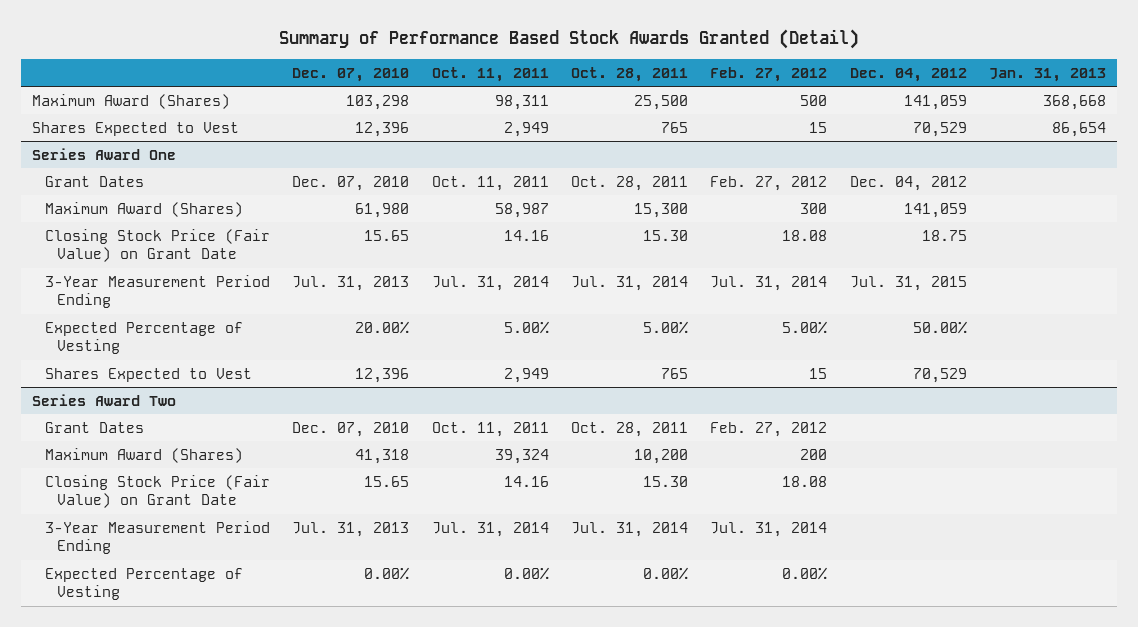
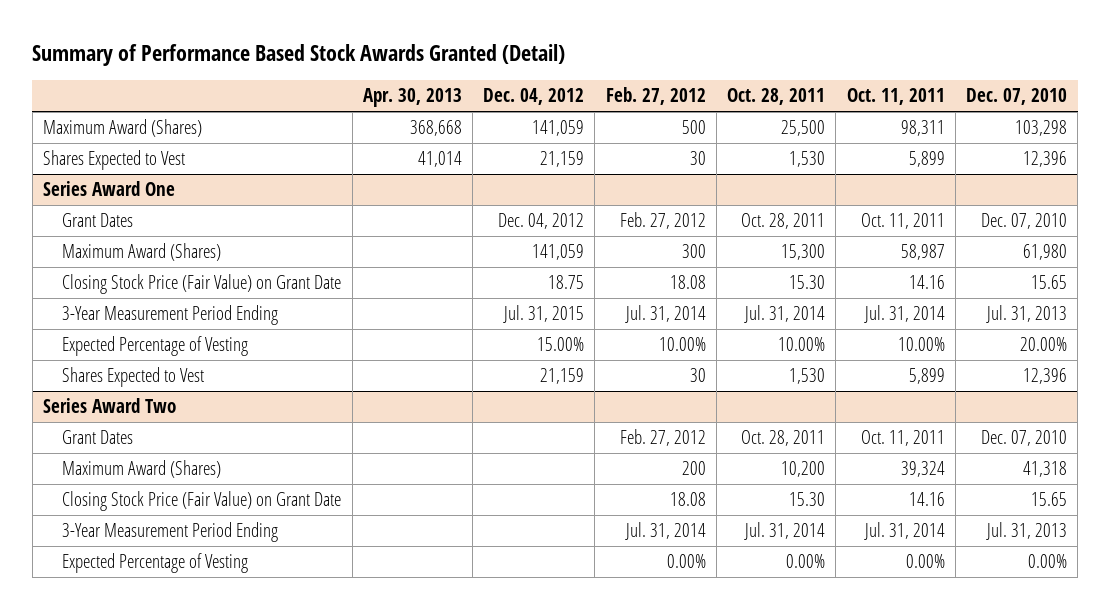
[989,67,1107,82] Jan. 31, 2013 -> none
none -> [362,88,462,108] Apr. 30, 2013
[503,121,549,137] 2,949 -> [908,151,945,168] 5,899
[660,121,688,133] 765 -> [789,151,826,168] 1,530
[809,121,828,133] 15 -> [689,151,706,166] 30
[912,121,967,137] 70,529 -> [540,151,585,168] 21,159
[503,320,549,334] 5.00% -> [897,337,945,352] 10.00%
[642,320,688,334] 5.00% -> [778,337,826,352] 10.00%
[782,320,828,334] 5.00% -> [658,337,706,352] 10.00%
[912,320,967,334] 50.00% -> [537,337,585,352] 15.00%
[503,367,549,383] 2,949 -> [908,368,945,385] 5,899
[660,367,688,379] 765 -> [789,368,826,385] 1,530
[809,367,828,379] 15 -> [689,368,706,383] 30
[912,367,967,383] 70,529 -> [540,368,585,385] 21,159

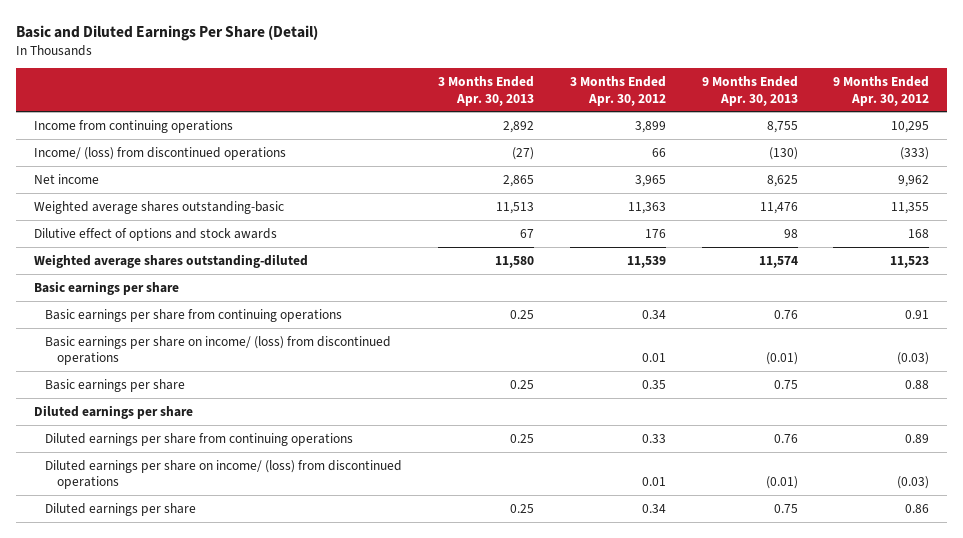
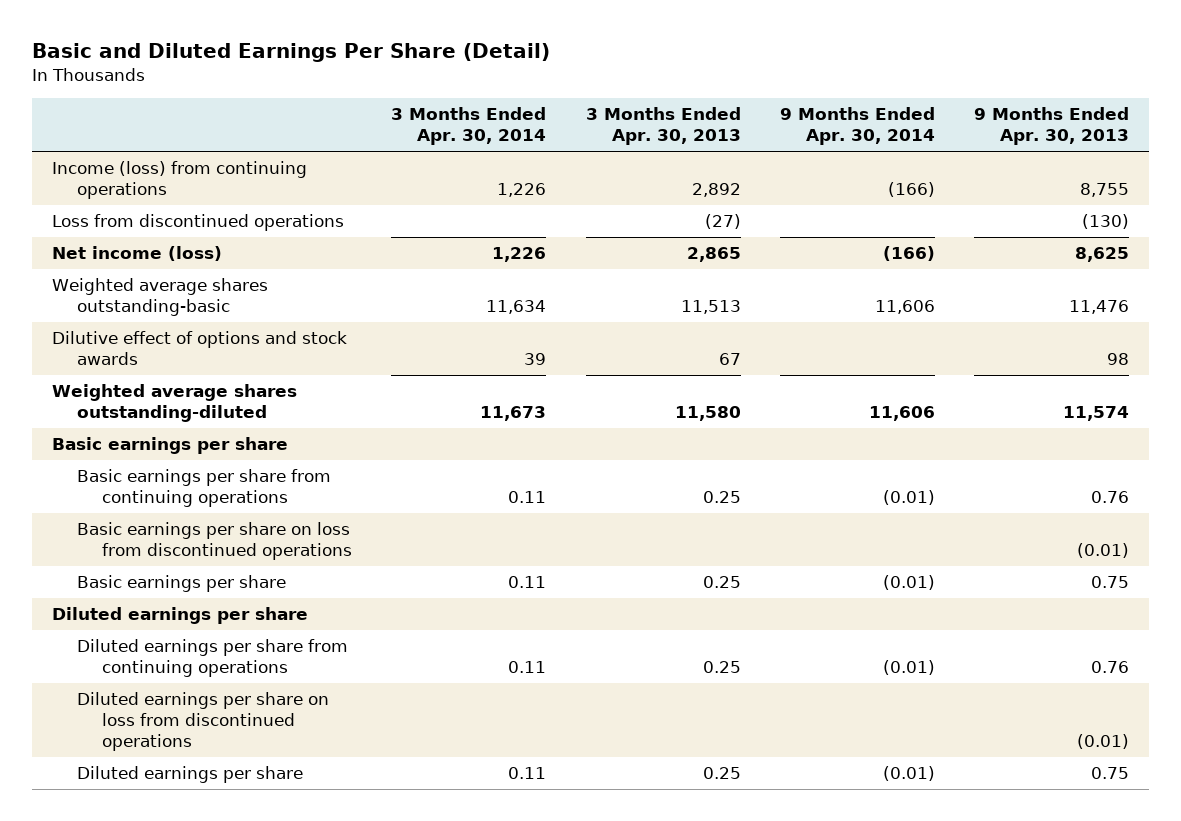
[569,76,666,106] 3 Months Ended Apr. 30, 2012 -> none
[833,76,930,106] 9 Months Ended Apr. 30, 2012 -> none
none -> [391,107,547,146] 3 Months Ended Apr. 30, 2014
none -> [779,107,935,146] 9 Months Ended Apr. 30, 2014
[33,119,233,133] Income from continuing operations -> [51,161,307,200] Income (loss) from continuing operations
[33,146,286,160] Income/ (loss) from discontinued operations -> [51,214,344,232] Loss from discontinued operations
[33,173,99,184] Net income -> [51,246,222,262] Net income (loss)
[45,335,392,366] Basic earnings per share on income/ (loss) from discontinued operations -> [76,522,353,561] Basic earnings per share on loss from discontinued operations
[45,459,403,490] Diluted earnings per share on income/ (loss) from discontinued operations -> [76,692,329,752] Diluted earnings per share on loss from discontinued operations

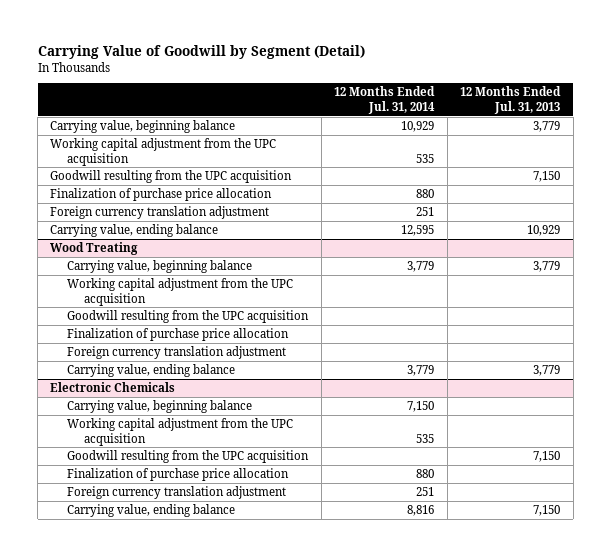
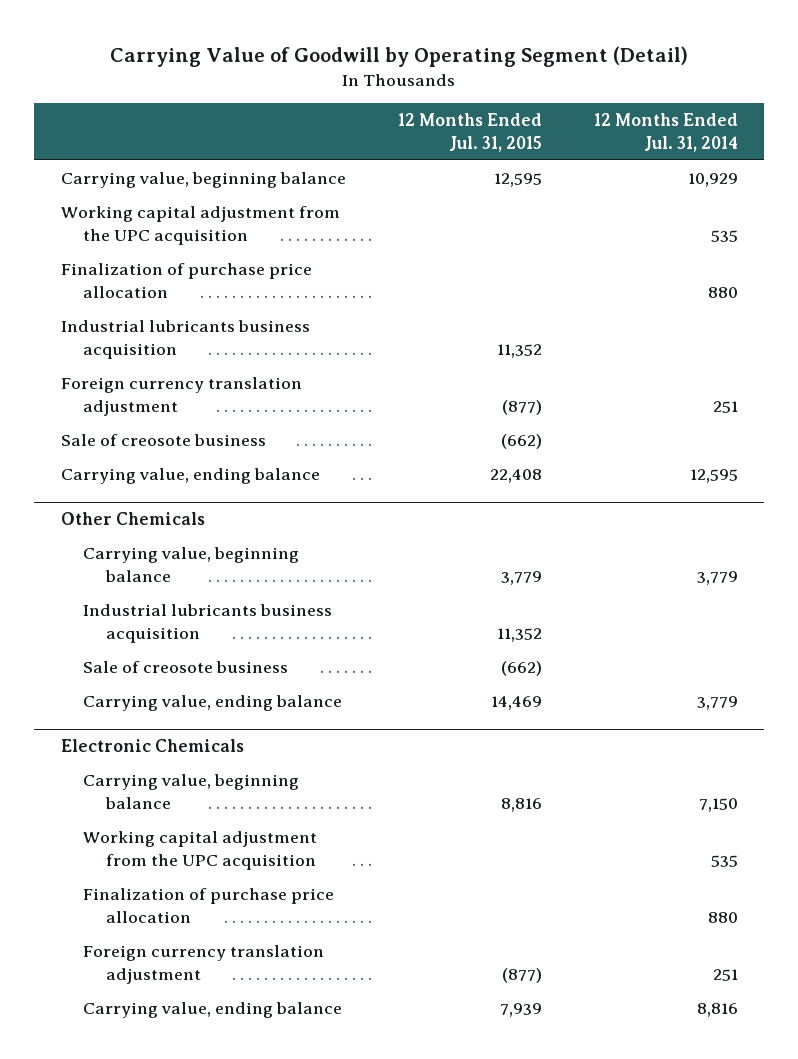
[37,44,365,59] Carrying Value of Goodwill by Segment (Detail) -> [110,45,689,67] Carrying Value of Goodwill by Operating Segment (Detail)
[460,86,562,114] 12 Months Ended Jul. 31, 2013 -> none
none -> [397,113,542,153] 12 Months Ended Jul. 31, 2015
[50,170,293,184] Goodwill resulting from the UPC acquisition -> none
none -> [60,320,310,359] Industrial lubricants business acquisition
none -> [60,434,266,447] Sale of creosote business
[50,242,139,256] Wood Treating -> none
none -> [60,512,205,526] Other Chemicals
[67,278,294,306] Working capital adjustment from the UPC acquisition -> none
[67,328,290,342] Finalization of purchase price allocation -> none
[67,346,287,360] Foreign currency translation adjustment -> none
[67,310,310,324] Goodwill resulting from the UPC acquisition -> [83,604,333,643] Industrial lubricants business acquisition
none -> [83,661,289,674] Sale of creosote business
[67,450,310,464] Goodwill resulting from the UPC acquisition -> none

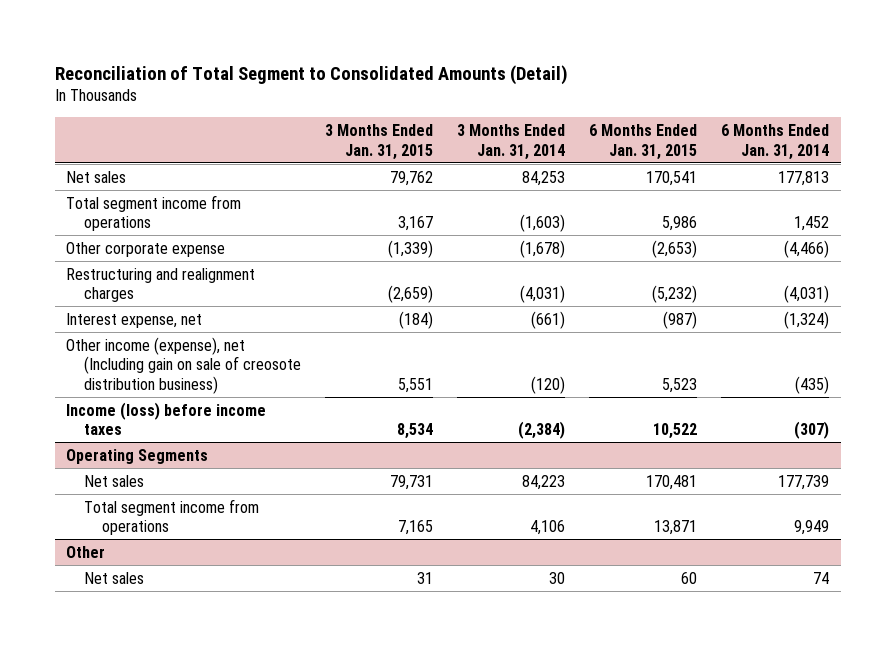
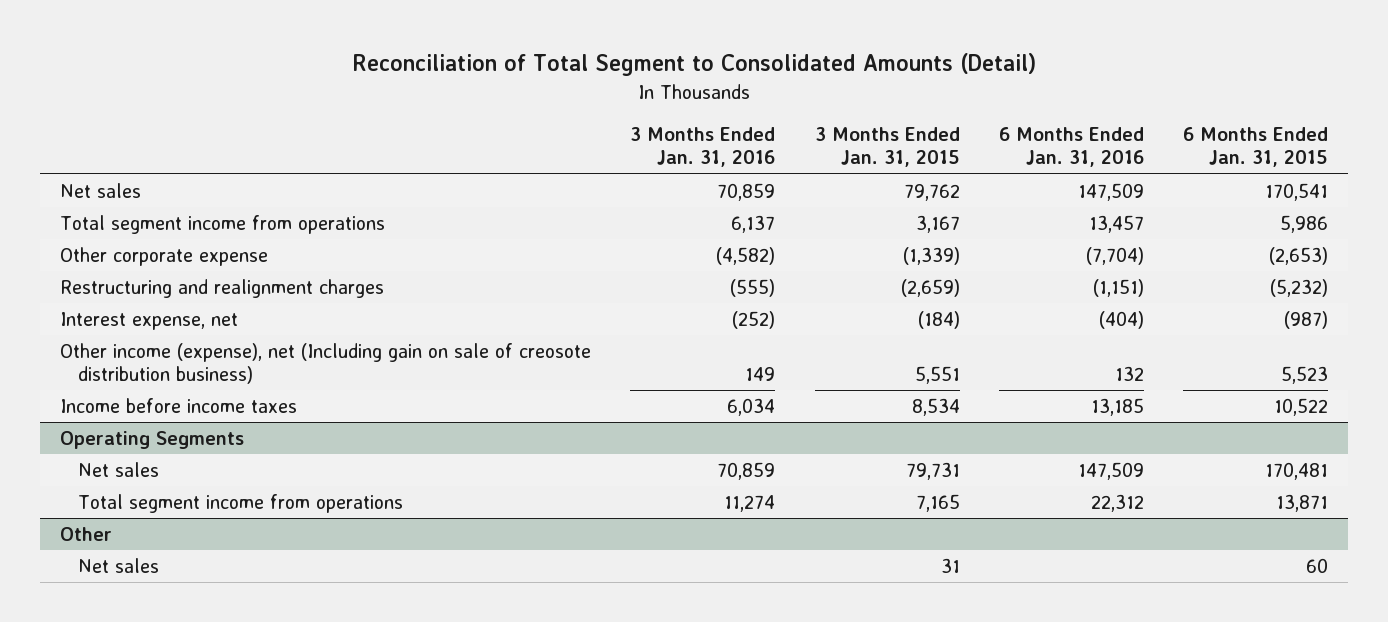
[457,124,566,160] 3 Months Ended Jan. 31, 2014 -> none
[721,124,830,160] 6 Months Ended Jan. 31, 2014 -> none
none -> [630,127,776,168] 3 Months Ended Jan. 31, 2016
none -> [999,127,1145,168] 6 Months Ended Jan. 31, 2016
[66,401,267,436] Income (loss) before income taxes -> [60,397,298,413] Income before income taxes

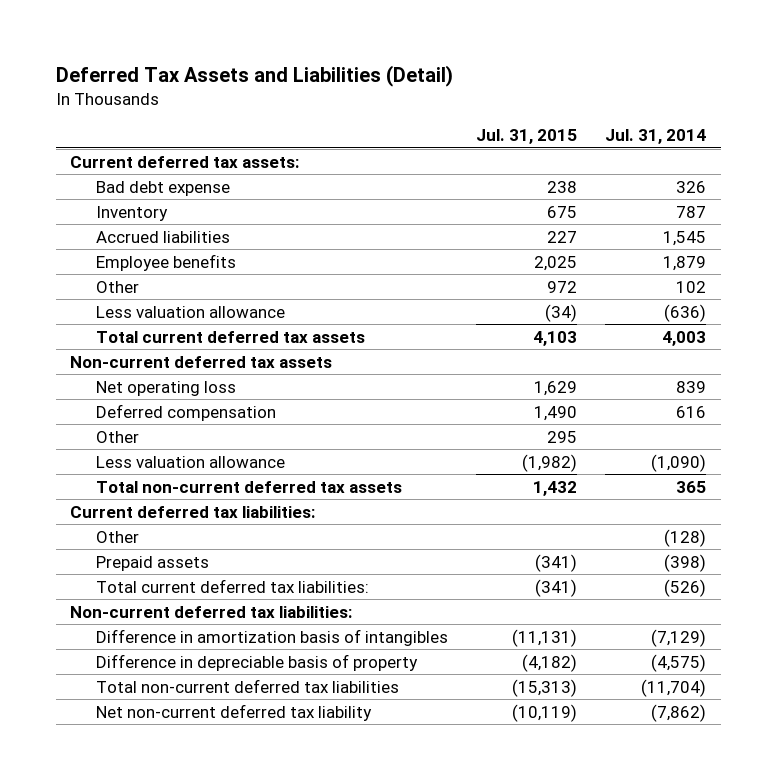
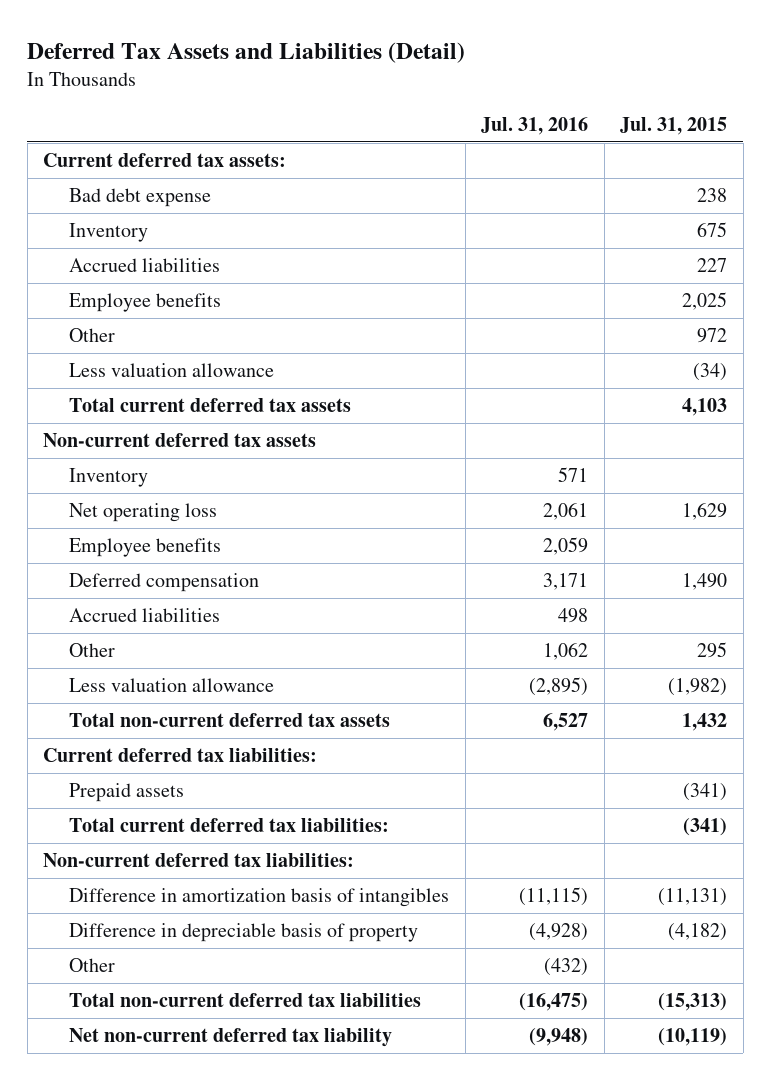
[605,129,707,145] Jul. 31, 2014 -> none
none -> [481,116,589,135] Jul. 31, 2016
none -> [69,468,149,488] Inventory
none -> [69,538,222,558] Employee benefits
none -> [69,608,221,623] Accrued liabilities
[95,530,139,543] Other -> [69,958,116,973] Other

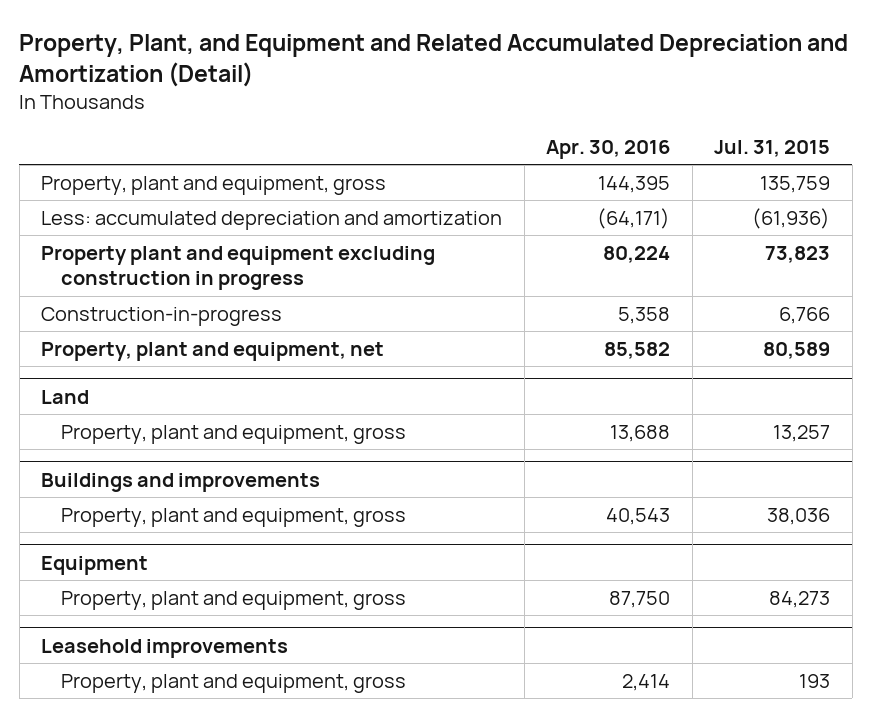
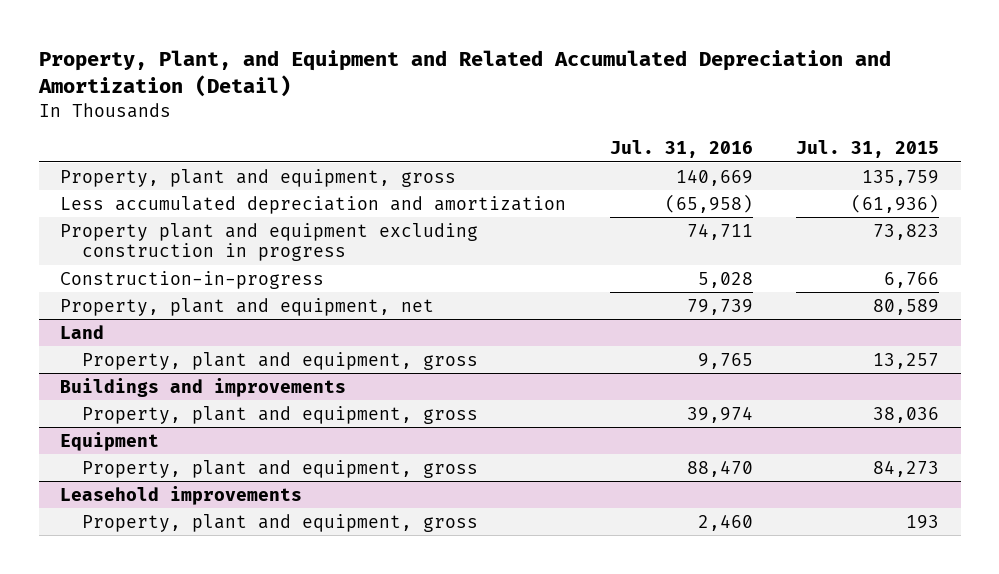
[546,139,671,159] Apr. 30, 2016 -> none
none -> [609,140,753,159] Jul. 31, 2016
[41,210,503,230] Less: accumulated depreciation and amortization -> [60,195,567,214] Less accumulated depreciation and amortization

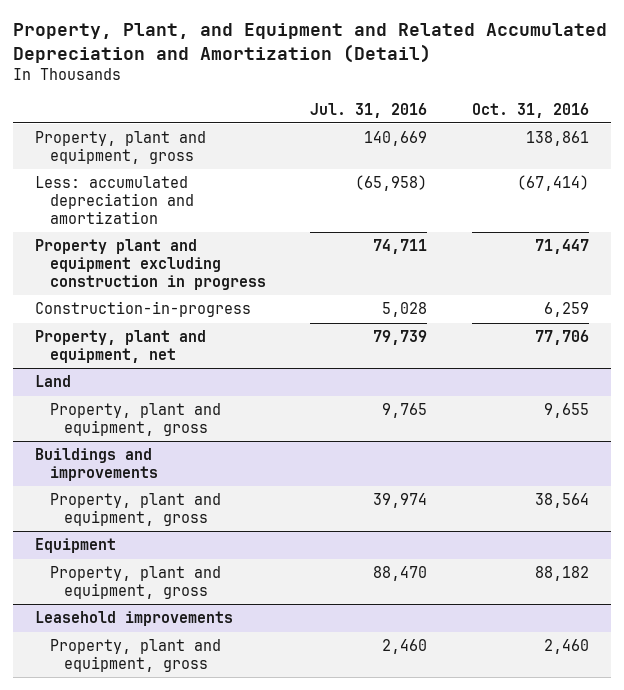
[796,140,940,159] Jul. 31, 2015 -> none
none -> [472,102,590,118] Oct. 31, 2016
[60,195,567,214] Less accumulated depreciation and amortization -> [35,176,194,224] Less: accumulated depreciation and amortization

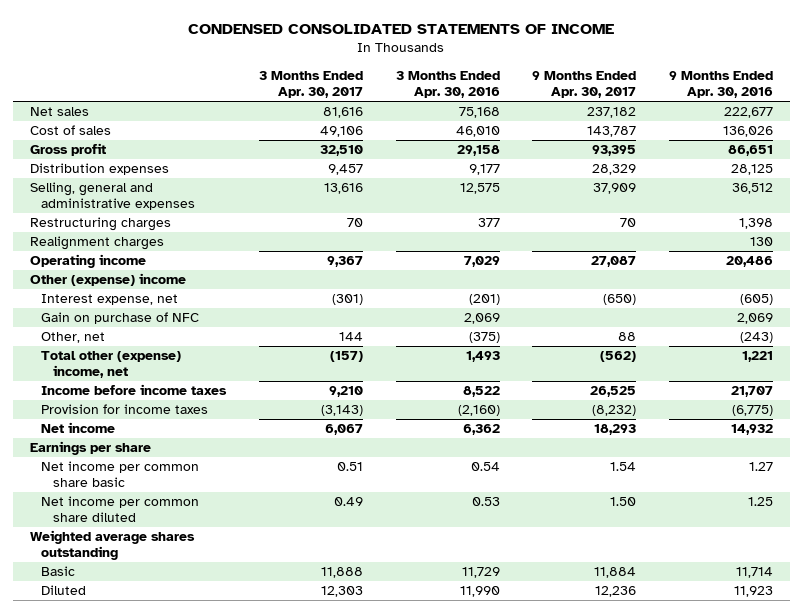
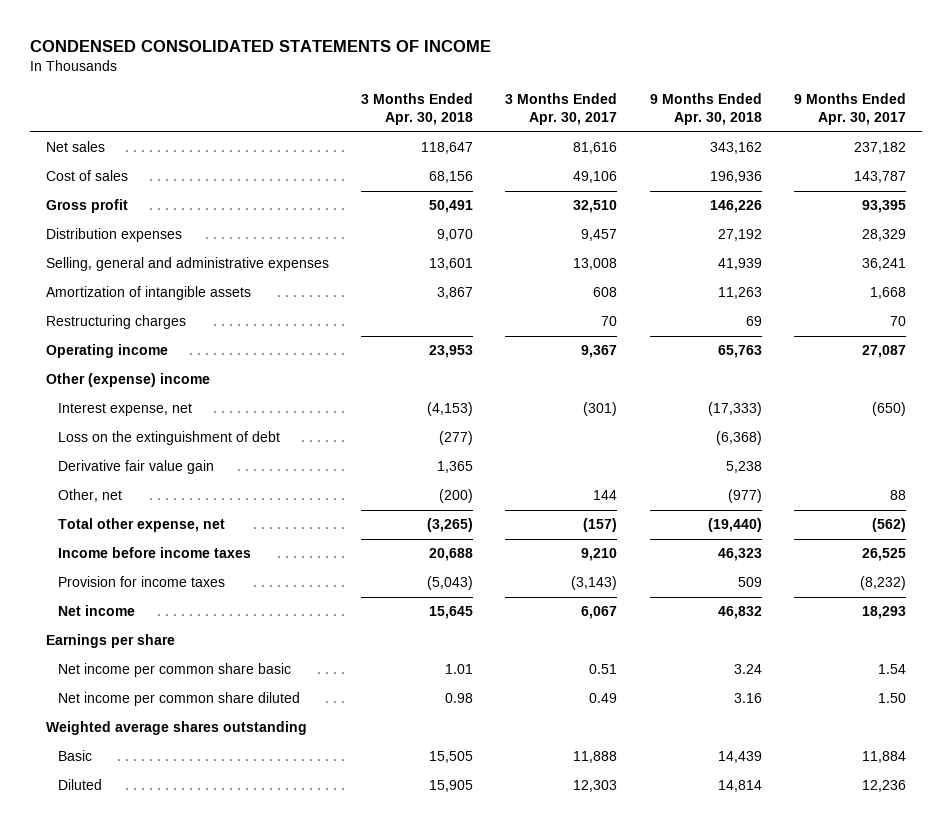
[395,71,500,99] 3 Months Ended Apr. 30, 2016 -> none
[669,71,774,99] 9 Months Ended Apr. 30, 2016 -> none
none -> [361,93,474,126] 3 Months Ended Apr. 30, 2018
none -> [649,93,762,126] 9 Months Ended Apr. 30, 2018
[324,183,364,195] 13,616 -> [573,258,618,271] 13,008
[593,183,637,195] 37,909 -> [862,258,907,271] 36,241
none -> [45,286,251,301] Amortization of intangible assets
[29,236,164,251] Realignment charges -> none
[41,312,200,325] Gain on purchase of NFC -> none
none -> [58,431,281,446] Loss on the extinguishment of debt
none -> [58,460,215,475] Derivative fair value gain
[41,351,182,379] Total other (expense) income, net -> [58,518,226,533] Total other expense, net

